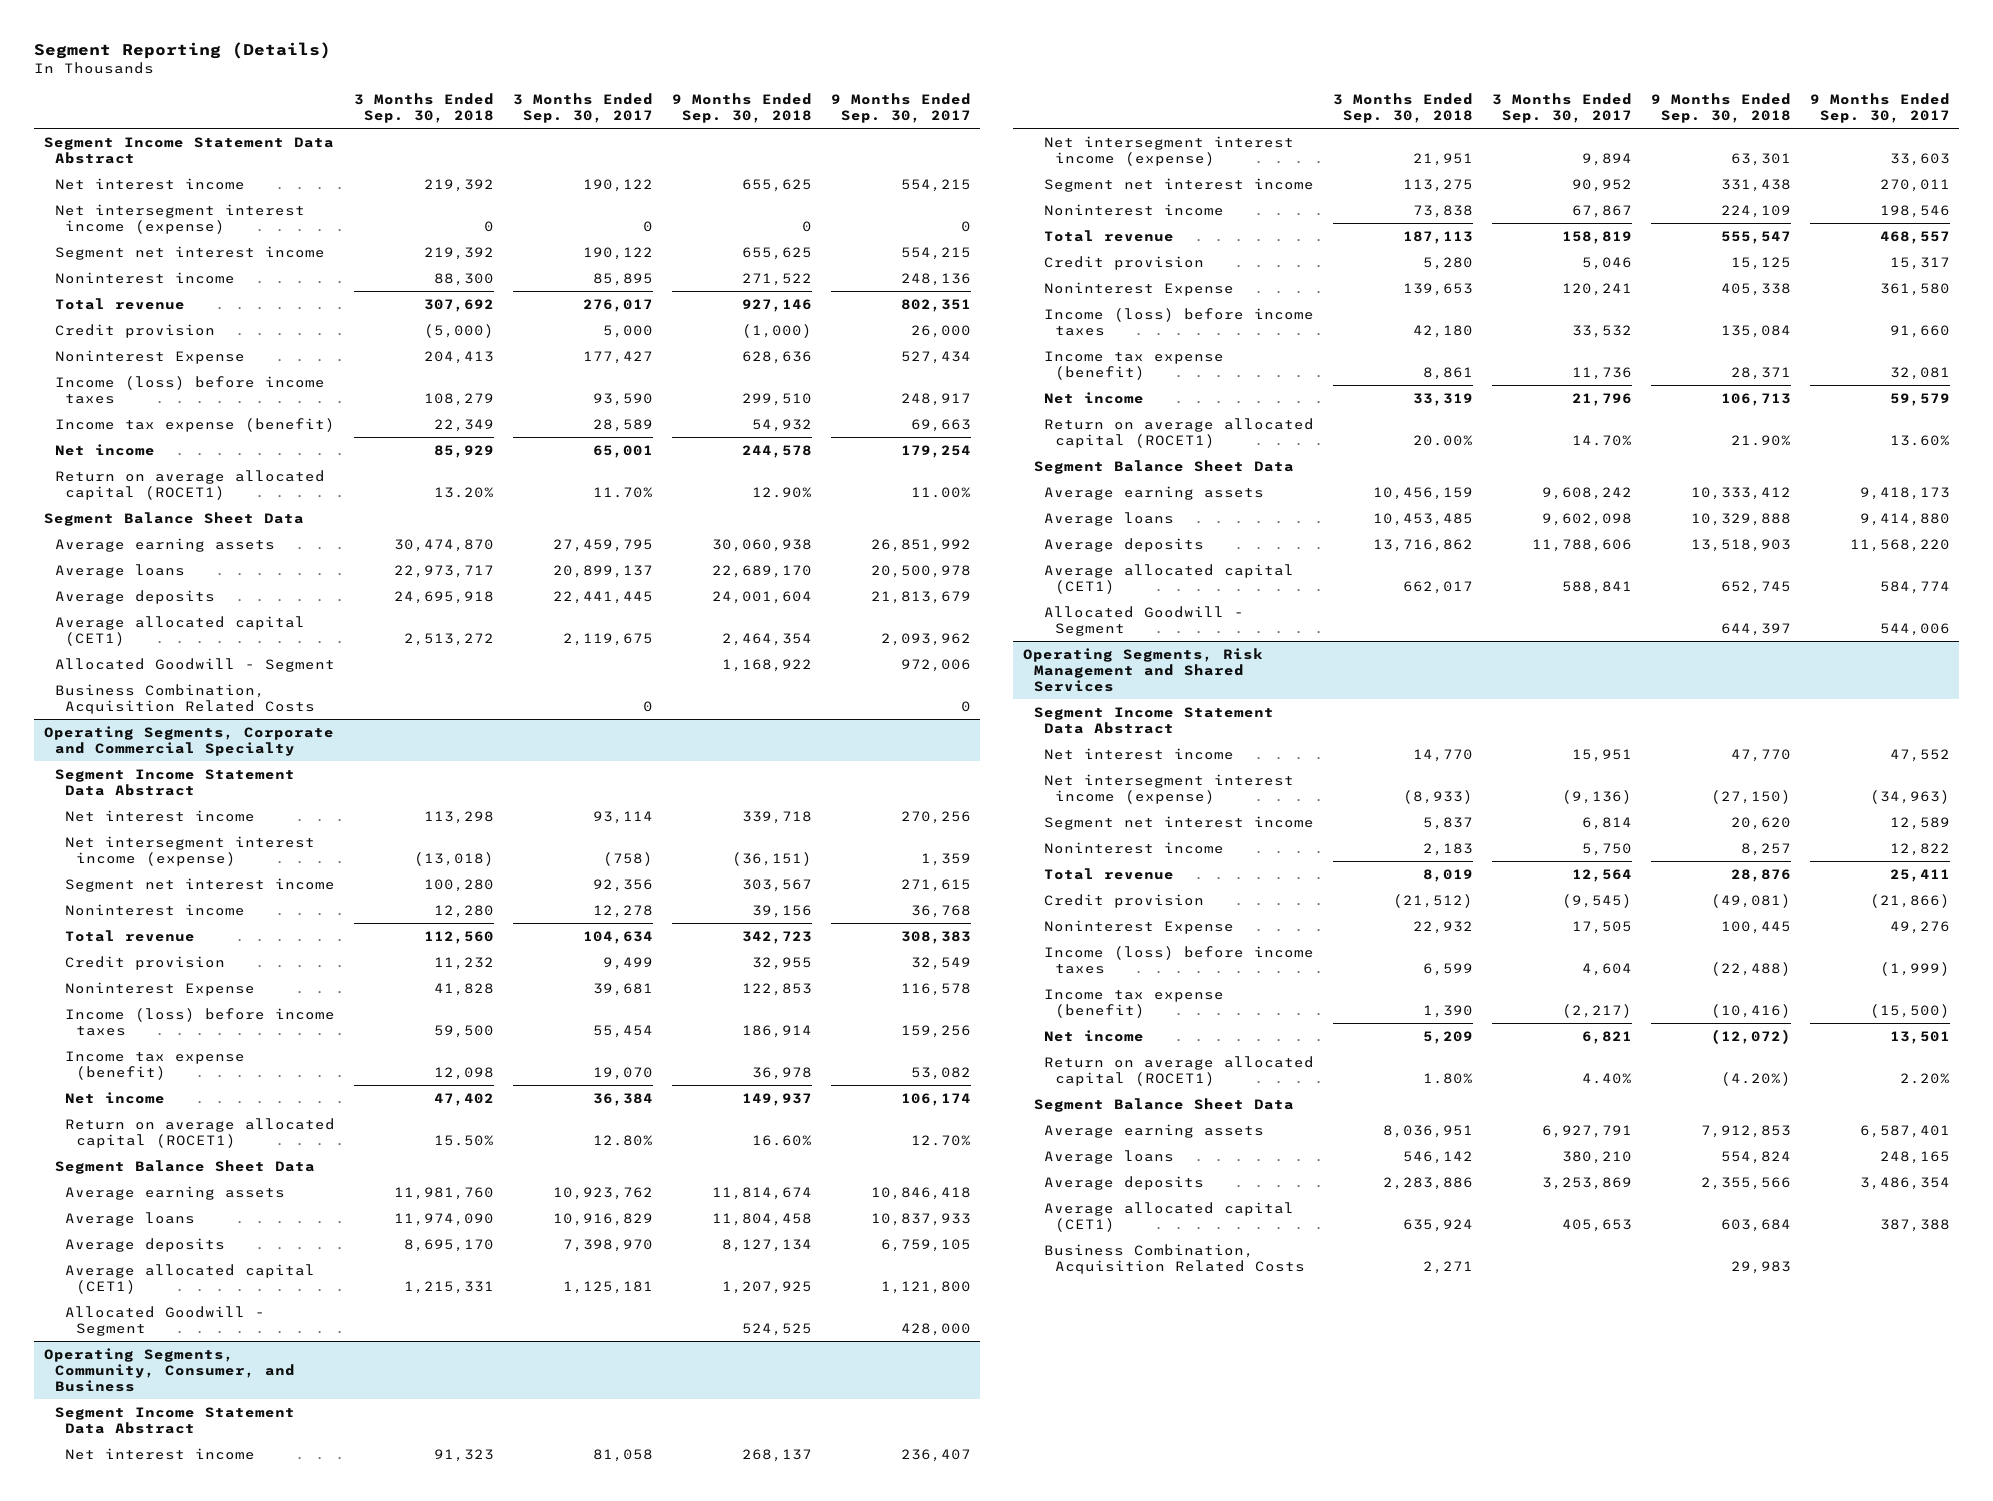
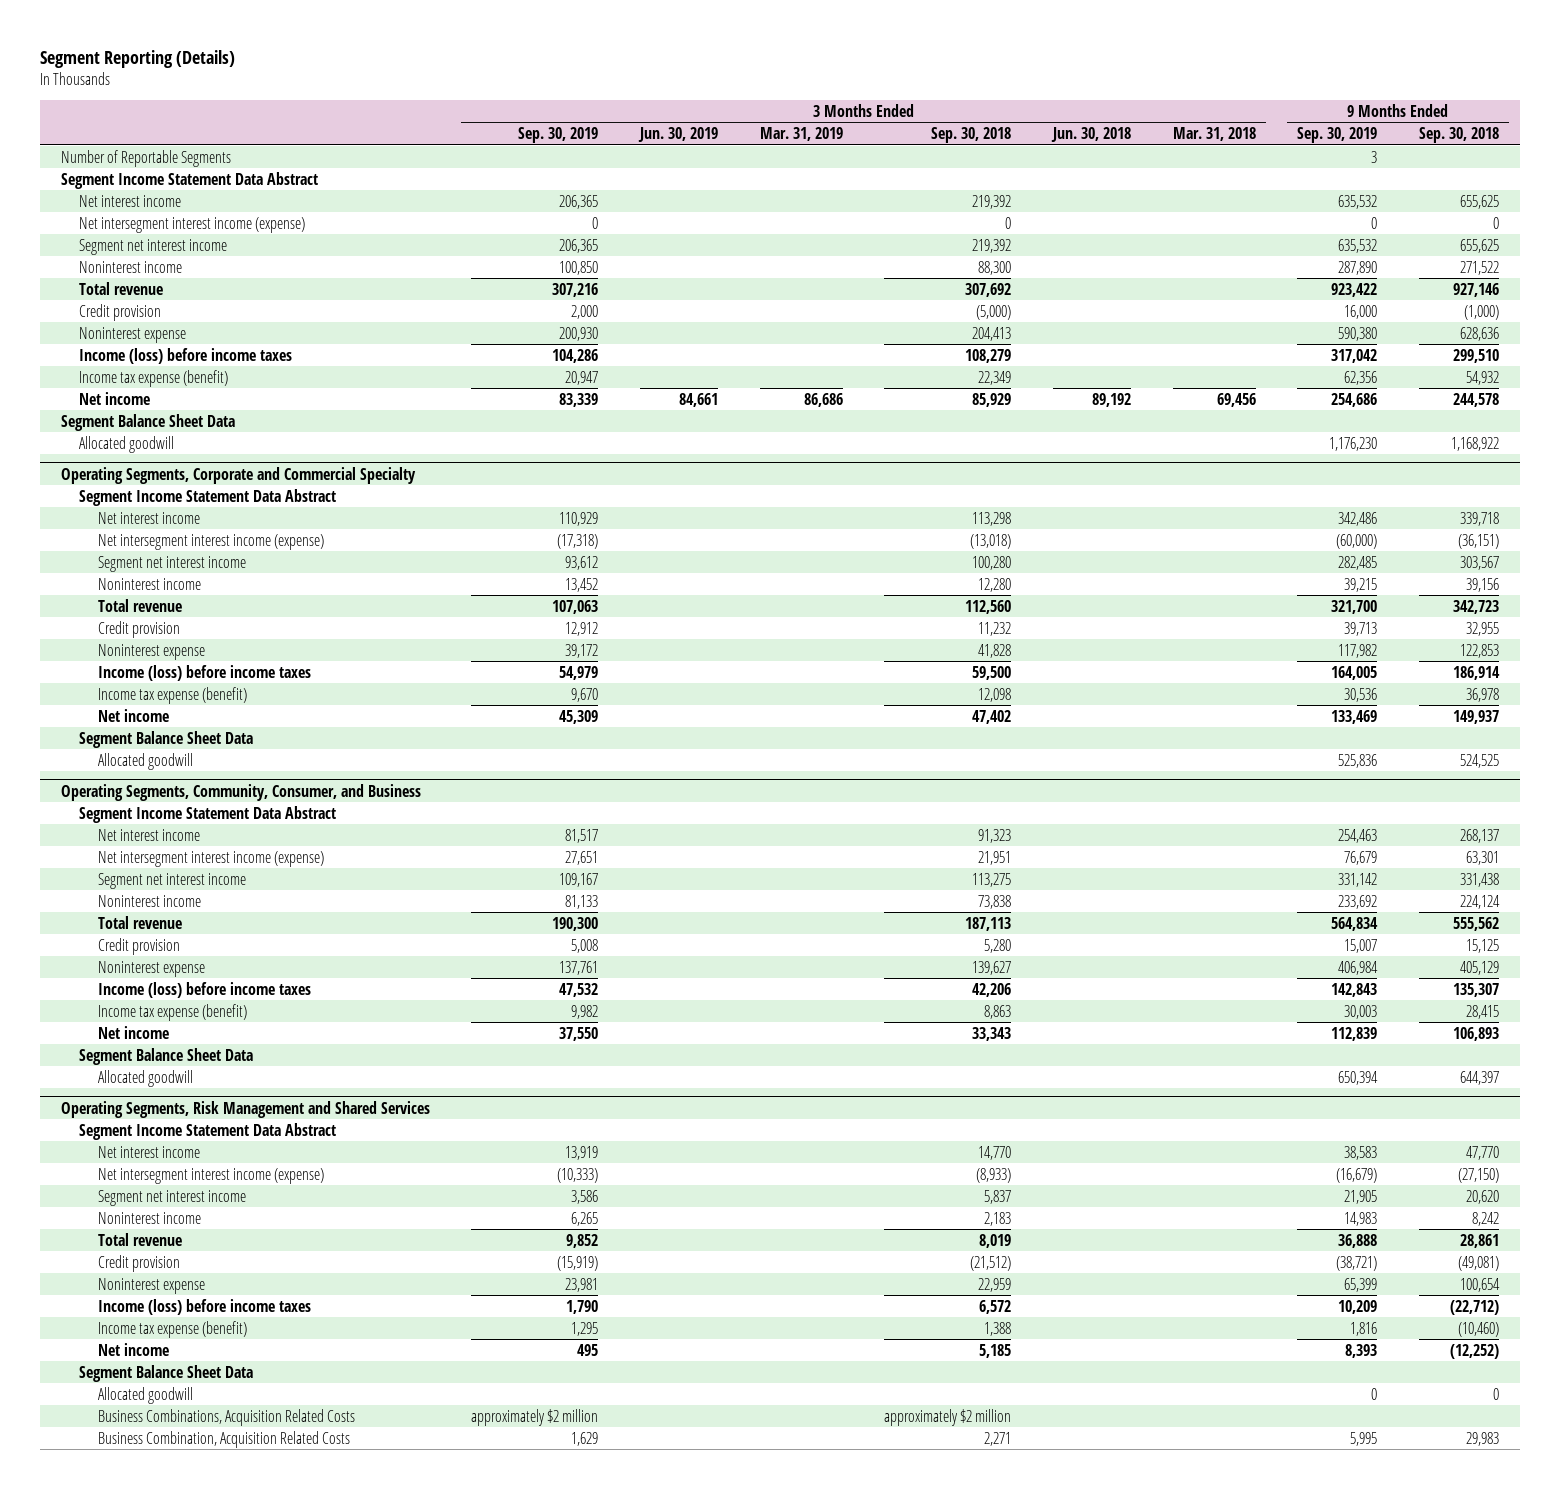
[513,92,654,123] 3 Months Ended Sep. 30, 2017 -> none
[830,92,971,123] 9 Months Ended Sep. 30, 2017 -> none
none -> [518,126,599,143] Sep. 30, 2019
none -> [638,126,719,142] Jun. 30, 2019
none -> [759,126,843,141] Mar. 31, 2019
none -> [1050,126,1131,142] Jun. 30, 2018
none -> [1172,126,1256,141] Mar. 31, 2018
none -> [1297,126,1378,143] Sep. 30, 2019
none -> [60,149,231,167] Number of Reportable Segments
[54,349,245,364] Noninterest Expense -> [79,326,187,343] Noninterest expense
[54,469,325,500] Return on average allocated capital (ROCET1) -> none
[54,537,275,552] Average earning assets -> none
[54,563,185,578] Average loans -> none
[54,589,215,604] Average deposits -> none
[54,615,305,646] Average allocated capital (CET1) -> none
[54,683,316,714] Business Combination, Acquisition Related Costs -> none
[54,657,335,672] Allocated Goodwill - Segment -> [79,435,175,453] Allocated goodwill
[65,981,256,996] Noninterest Expense -> [97,643,205,660] Noninterest expense
[65,1117,336,1148] Return on average allocated capital (ROCET1) -> none
[65,1185,286,1200] Average earning assets -> none
[65,1211,196,1226] Average loans -> none
[65,1237,226,1252] Average deposits -> none
[65,1263,316,1294] Average allocated capital (CET1) -> none
[65,1305,266,1336] Allocated Goodwill - Segment -> [97,752,193,770] Allocated goodwill
[1720,204,1791,218] 224,109 -> [1459,894,1500,909] 224,124
[1720,230,1791,244] 555,547 -> [1452,916,1499,931] 555,562
[1044,417,1315,448] Return on average allocated capital (ROCET1) -> none
[1044,281,1235,296] Noninterest Expense -> [97,960,205,977] Noninterest expense
[1403,282,1474,296] 139,653 -> [972,960,1012,975] 139,627
[1720,282,1791,296] 405,338 -> [1459,960,1499,975] 405,129
[1413,324,1474,338] 42,180 -> [972,982,1012,997] 42,206
[1720,324,1791,338] 135,084 -> [1452,982,1499,997] 135,307
[1423,366,1474,380] 8,861 -> [984,1004,1012,1019] 8,863
[1730,366,1791,380] 28,371 -> [1465,1004,1499,1019] 28,415
[1413,392,1474,406] 33,319 -> [972,1026,1012,1041] 33,343
[1720,392,1791,406] 106,713 -> [1452,1026,1499,1041] 106,893
[1044,485,1265,500] Average earning assets -> none
[1044,511,1175,526] Average loans -> none
[1044,537,1205,552] Average deposits -> none
[1044,563,1295,594] Average allocated capital (CET1) -> none
[1044,605,1245,636] Allocated Goodwill - Segment -> [97,1069,193,1087] Allocated goodwill
[1740,842,1791,856] 8,257 -> [1471,1211,1499,1226] 8,242
[1730,868,1791,882] 28,876 -> [1459,1233,1499,1248] 28,861
[1044,1055,1315,1086] Return on average allocated capital (ROCET1) -> none
[1044,919,1235,934] Noninterest Expense -> [97,1277,205,1294] Noninterest expense
[1413,920,1474,934] 22,932 -> [978,1277,1012,1292] 22,959
[1720,920,1791,934] 100,445 -> [1459,1277,1500,1292] 100,654
[1423,962,1474,976] 6,599 -> [979,1299,1012,1314] 6,572
[1710,961,1791,976] (22,488) -> [1449,1299,1499,1315] (22,712)
[1423,1004,1474,1018] 1,390 -> [984,1321,1012,1336] 1,388
[1710,1003,1791,1018] (10,416) -> [1457,1321,1499,1337] (10,460)
[1423,1030,1474,1044] 5,209 -> [979,1343,1012,1358] 5,185
[1710,1028,1791,1044] (12,072) -> [1449,1343,1499,1359] (12,252)
[1044,1123,1265,1138] Average earning assets -> none
[1044,1149,1175,1164] Average loans -> none
[1044,1175,1205,1190] Average deposits -> none
[1044,1201,1295,1232] Average allocated capital (CET1) -> none
none -> [97,1386,193,1404] Allocated goodwill
none -> [97,1408,355,1426] Business Combinations, Acquisition Related Costs

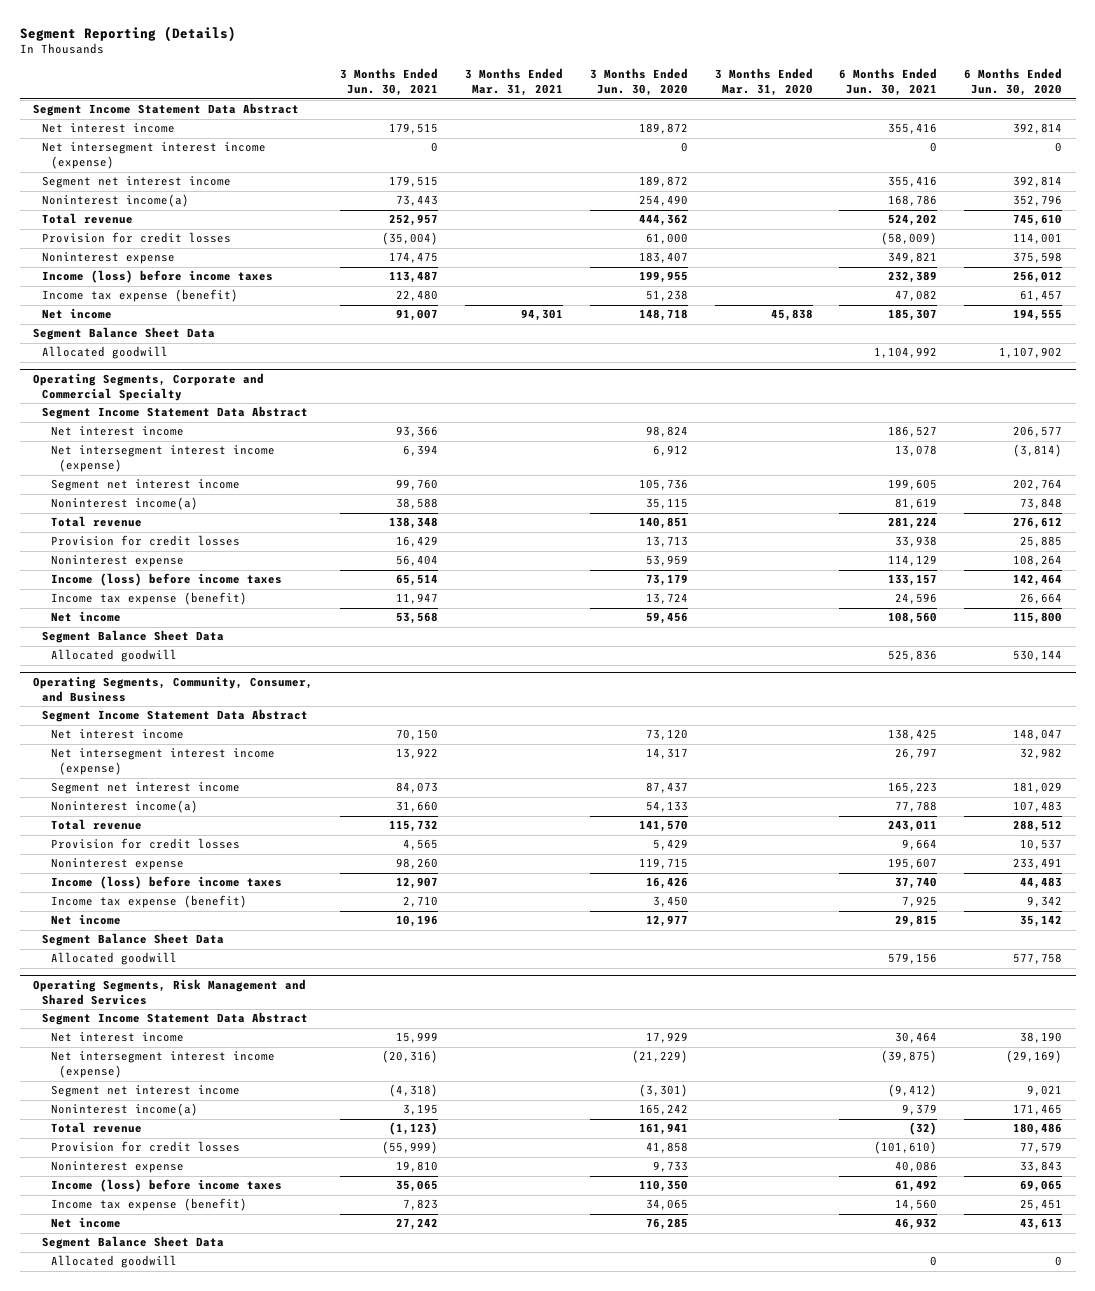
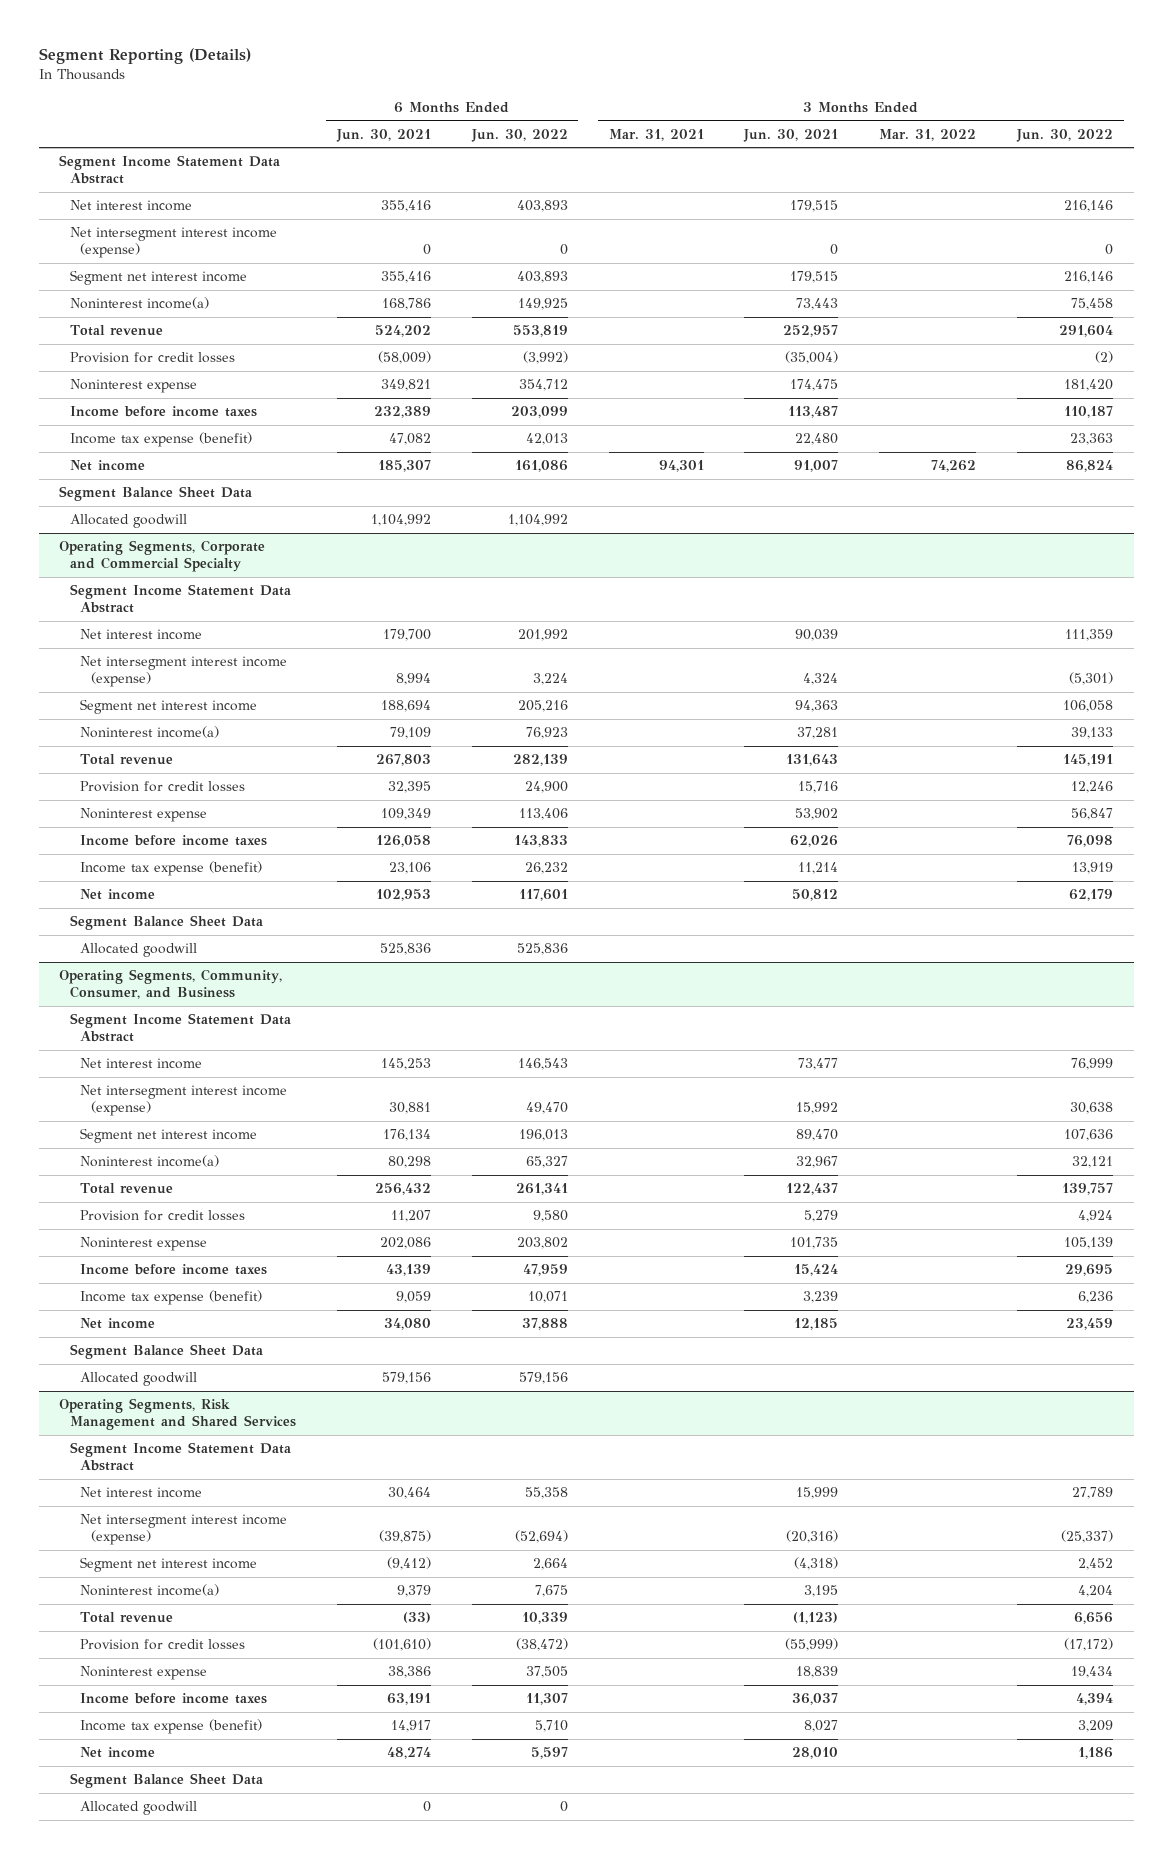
[589,68,688,97] 3 Months Ended Jun. 30, 2020 -> none
[714,68,813,97] 3 Months Ended Mar. 31, 2020 -> none
[964,68,1063,97] 6 Months Ended Jun. 30, 2020 -> none
none -> [470,128,568,142] Jun. 30, 2022
none -> [879,128,977,141] Mar. 31, 2022
none -> [1016,128,1114,142] Jun. 30, 2022
[41,270,273,284] Income (loss) before income taxes -> [69,406,257,418] Income before income taxes
[395,426,438,438] 93,366 -> [795,629,839,642] 90,039
[888,426,938,438] 186,527 -> [382,629,431,642] 179,700
[402,445,438,457] 6,394 -> [803,673,839,686] 4,324
[895,445,938,457] 13,078 -> [395,673,431,686] 8,994
[395,479,438,491] 99,760 -> [795,700,839,713] 94,363
[888,479,938,491] 199,605 -> [380,700,431,713] 188,694
[395,498,438,510] 38,588 -> [797,727,839,740] 37,281
[895,498,938,510] 81,619 -> [389,727,431,740] 79,109
[388,517,438,530] 138,348 -> [786,754,839,767] 131,643
[888,517,938,530] 281,224 -> [375,754,431,767] 267,803
[395,536,438,548] 16,429 -> [798,781,839,794] 15,716
[895,536,938,548] 33,938 -> [387,781,431,794] 32,395
[395,555,438,567] 56,404 -> [795,808,839,821] 53,902
[888,555,938,567] 114,129 -> [380,808,431,821] 109,349
[50,573,282,587] Income (loss) before income taxes -> [80,835,268,847] Income before income taxes
[395,574,438,587] 65,514 -> [790,835,839,848] 62,026
[888,574,938,587] 133,157 -> [375,835,431,848] 126,058
[395,593,438,605] 11,947 -> [798,862,839,875] 11,214
[895,593,938,605] 24,596 -> [388,862,431,875] 23,106
[395,612,438,625] 53,568 -> [792,889,839,902] 50,812
[888,612,938,625] 108,560 -> [375,889,431,902] 102,953
[395,729,438,741] 70,150 -> [798,1058,839,1071] 73,477
[888,729,938,741] 138,425 -> [380,1058,431,1071] 145,253
[395,748,438,760] 13,922 -> [796,1102,839,1115] 15,992
[895,748,938,760] 26,797 -> [388,1102,431,1115] 30,881
[395,782,438,794] 84,073 -> [796,1129,839,1142] 89,470
[888,782,938,794] 165,223 -> [382,1129,431,1142] 176,134
[395,801,438,813] 31,660 -> [796,1156,839,1169] 32,967
[895,801,938,813] 77,788 -> [387,1156,431,1169] 80,298
[388,820,438,833] 115,732 -> [786,1183,839,1196] 122,437
[888,820,938,833] 243,011 -> [374,1183,431,1196] 256,432
[402,839,438,851] 4,565 -> [804,1210,839,1223] 5,279
[902,839,938,851] 9,664 -> [390,1210,431,1223] 11,207
[395,858,438,870] 98,260 -> [790,1237,839,1250] 101,735
[888,858,938,870] 195,607 -> [379,1237,431,1250] 202,086
[50,876,282,890] Income (loss) before income taxes -> [80,1264,268,1276] Income before income taxes
[395,877,438,890] 12,907 -> [794,1264,839,1277] 15,424
[895,877,938,890] 37,740 -> [385,1264,431,1277] 43,139
[402,896,438,908] 2,710 -> [803,1291,839,1304] 3,239
[902,896,938,908] 7,925 -> [395,1291,431,1304] 9,059
[395,915,438,928] 10,196 -> [794,1318,839,1331] 12,185
[895,915,938,928] 29,815 -> [383,1318,431,1331] 34,080
[909,1122,938,1136] (32) -> [402,1612,431,1624] (33)
[395,1161,438,1173] 19,810 -> [796,1666,839,1679] 18,839
[895,1161,938,1173] 40,086 -> [387,1666,431,1679] 38,386
[50,1179,282,1193] Income (loss) before income taxes -> [80,1693,268,1705] Income before income taxes
[395,1180,438,1193] 35,065 -> [792,1693,839,1706] 36,037
[895,1180,938,1193] 61,492 -> [386,1693,431,1706] 63,191
[402,1199,438,1211] 7,823 -> [804,1720,839,1733] 8,027
[895,1199,938,1211] 14,560 -> [390,1720,431,1733] 14,917
[395,1218,438,1231] 27,242 -> [792,1747,839,1760] 28,010
[895,1218,938,1231] 46,932 -> [386,1747,431,1760] 48,274

